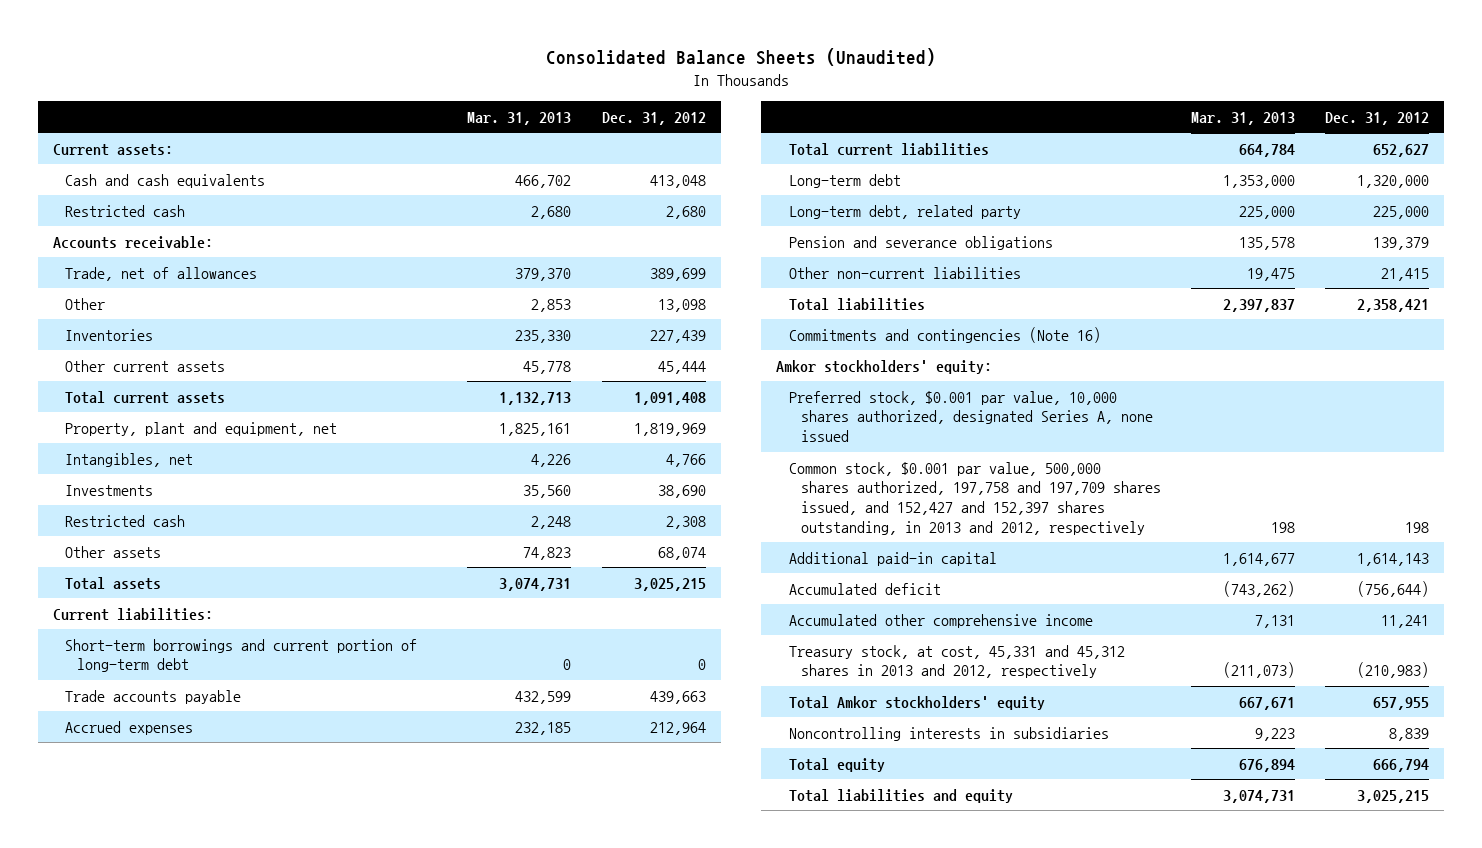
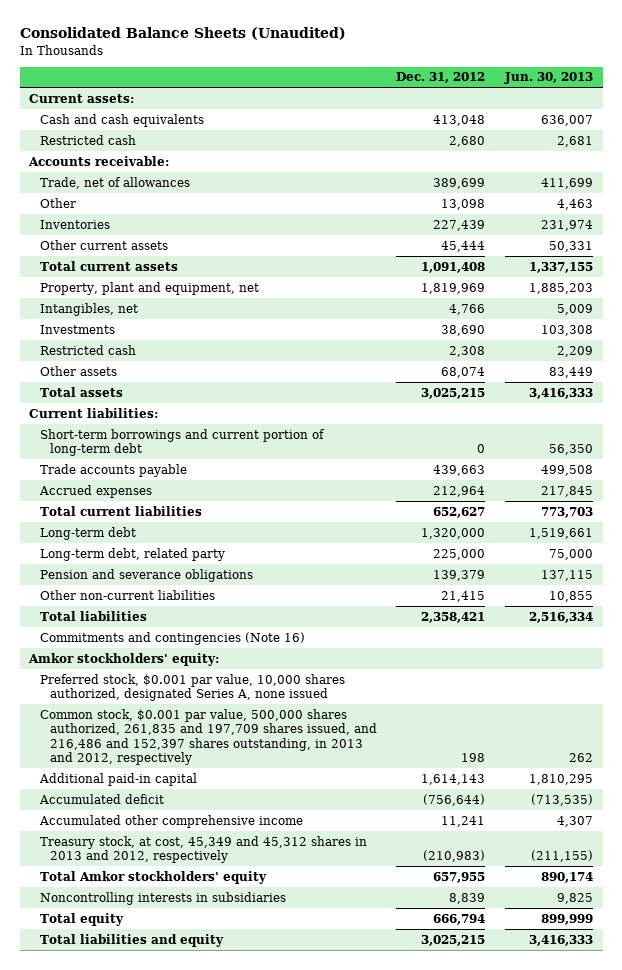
[467,111,572,125] Mar. 31, 2013 -> none
none -> [503,72,593,85] Jun. 30, 2013
[788,461,1161,535] Common stock, $0.001 par value, 500,000 shares authorized, 197,758 and 197,709 shares issued, and 152,427 and 152,397 shares outstanding, in 2013 and 2012, respectively -> [39,708,377,765] Common stock, $0.001 par value, 500,000 shares authorized, 261,835 and 197,709 shares issued, and 216,486 and 152,397 shares outstanding, in 2013 and 2012, respectively
[788,644,1125,679] Treasury stock, at cost, 45,331 and 45,312 shares in 2013 and 2012, respectively -> [39,835,367,864] Treasury stock, at cost, 45,349 and 45,312 shares in 2013 and 2012, respectively

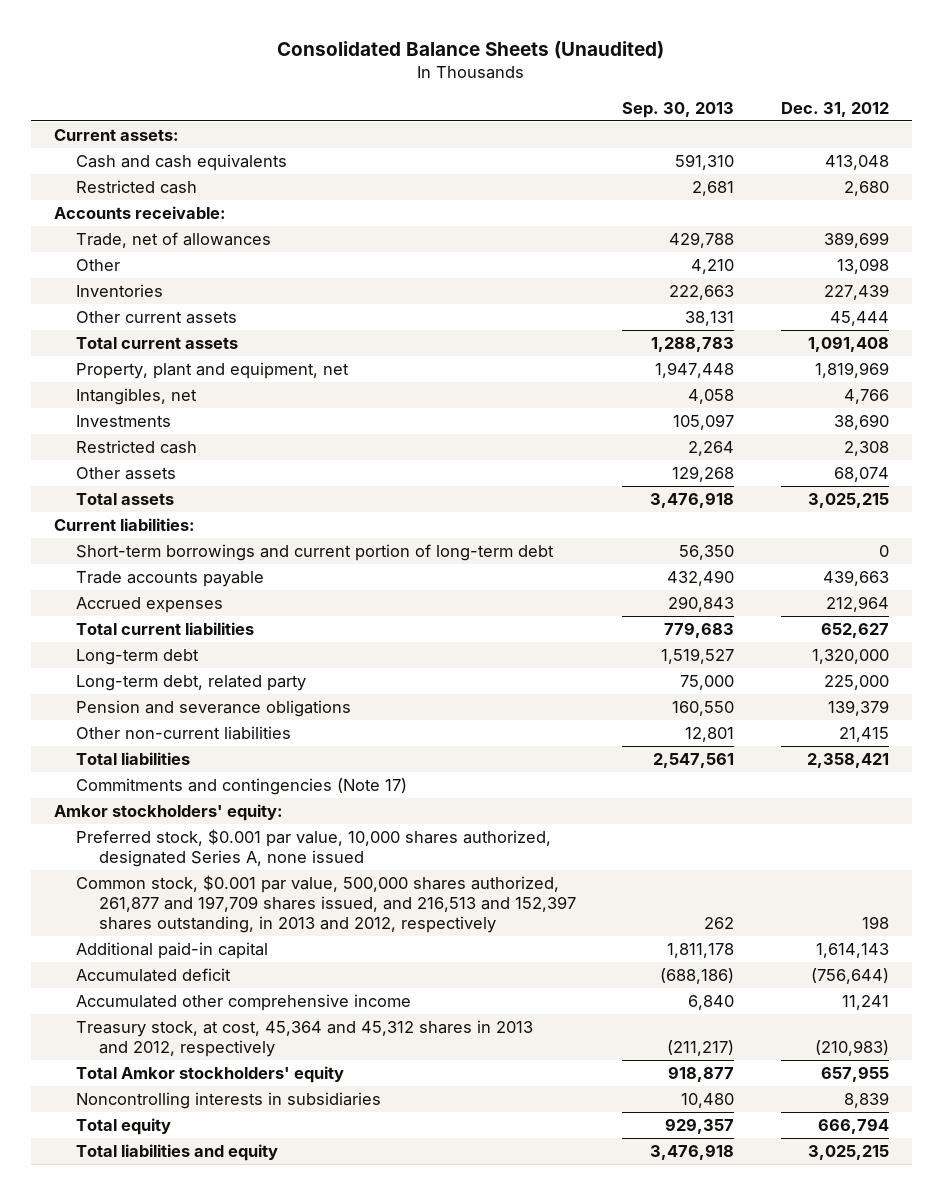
[503,72,593,85] Jun. 30, 2013 -> none
none -> [622,101,735,118] Sep. 30, 2013
[39,631,305,645] Commitments and contingencies (Note 16) -> [76,778,408,796] Commitments and contingencies (Note 17)
[39,708,377,765] Common stock, $0.001 par value, 500,000 shares authorized, 261,835 and 197,709 shares issued, and 216,486 and 152,397 shares outstanding, in 2013 and 2012, respectively -> [76,875,576,933] Common stock, $0.001 par value, 500,000 shares authorized, 261,877 and 197,709 shares issued, and 216,513 and 152,397 shares outstanding, in 2013 and 2012, respectively
[39,835,367,864] Treasury stock, at cost, 45,349 and 45,312 shares in 2013 and 2012, respectively -> [76,1020,534,1057] Treasury stock, at cost, 45,364 and 45,312 shares in 2013 and 2012, respectively

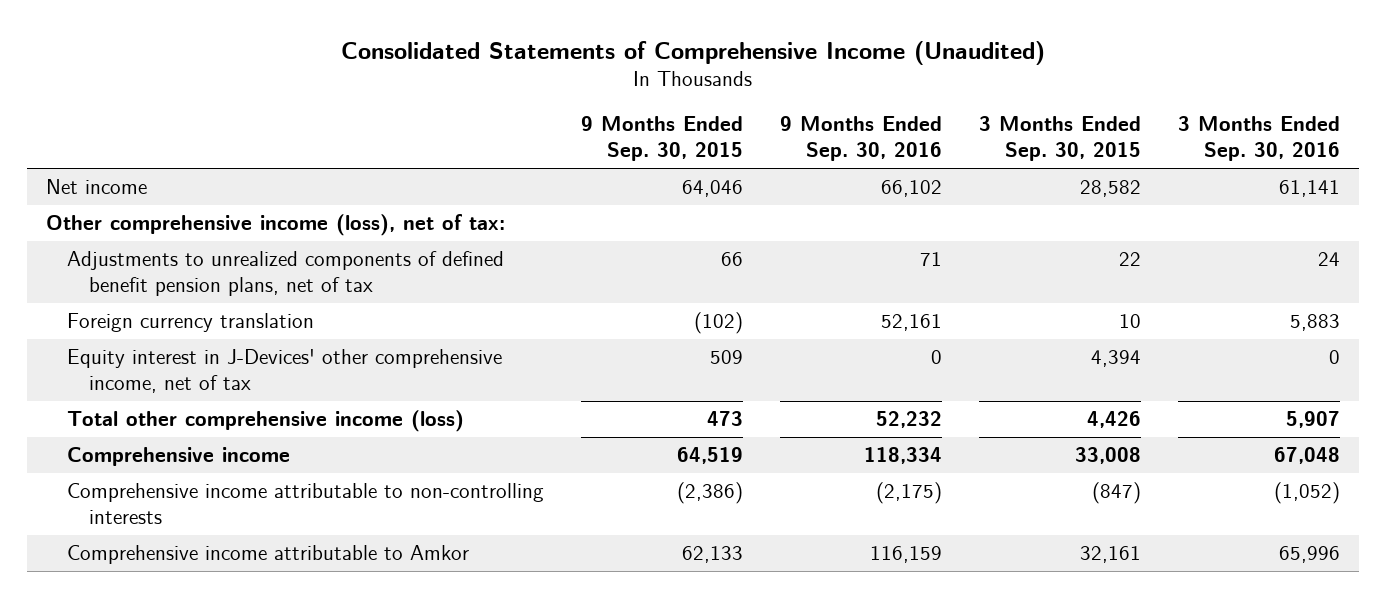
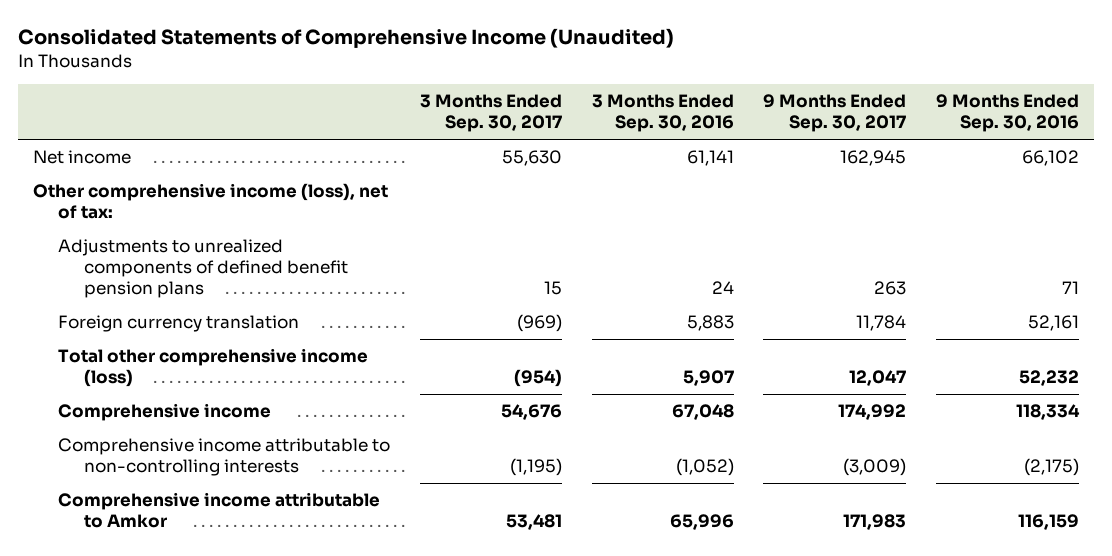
[581,116,744,162] 9 Months Ended Sep. 30, 2015 -> none
[979,116,1142,162] 3 Months Ended Sep. 30, 2015 -> none
none -> [419,93,562,132] 3 Months Ended Sep. 30, 2017
none -> [763,93,907,132] 9 Months Ended Sep. 30, 2017
[67,250,505,296] Adjustments to unrealized components of defined benefit pension plans, net of tax -> [58,239,348,299] Adjustments to unrealized components of defined benefit pension plans
[67,348,503,393] Equity interest in J-Devices' other comprehensive income, net of tax -> none

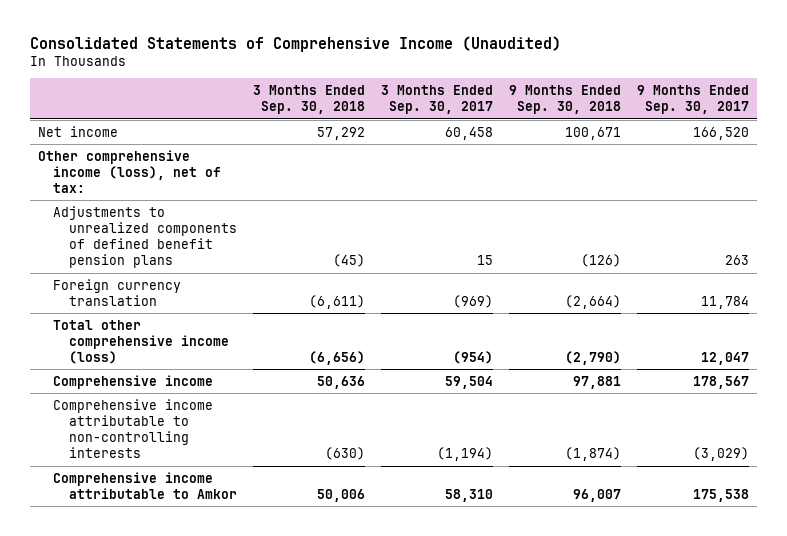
[591,93,734,132] 3 Months Ended Sep. 30, 2016 -> none
[935,93,1079,132] 9 Months Ended Sep. 30, 2016 -> none
none -> [253,84,366,115] 3 Months Ended Sep. 30, 2018
none -> [509,84,622,115] 9 Months Ended Sep. 30, 2018
[501,150,562,167] 55,630 -> [445,126,494,140] 60,458
[840,150,907,167] 162,945 -> [693,126,750,140] 166,520
[500,404,562,421] 54,676 -> [445,375,494,389] 59,504
[838,404,907,421] 174,992 -> [693,375,750,389] 178,567
[509,458,562,477] (1,195) -> [437,447,494,462] (1,194)
[843,458,907,477] (3,009) -> [693,447,750,462] (3,029)
[505,514,562,531] 53,481 -> [445,488,494,502] 58,310
[843,514,907,531] 171,983 -> [693,488,750,502] 175,538

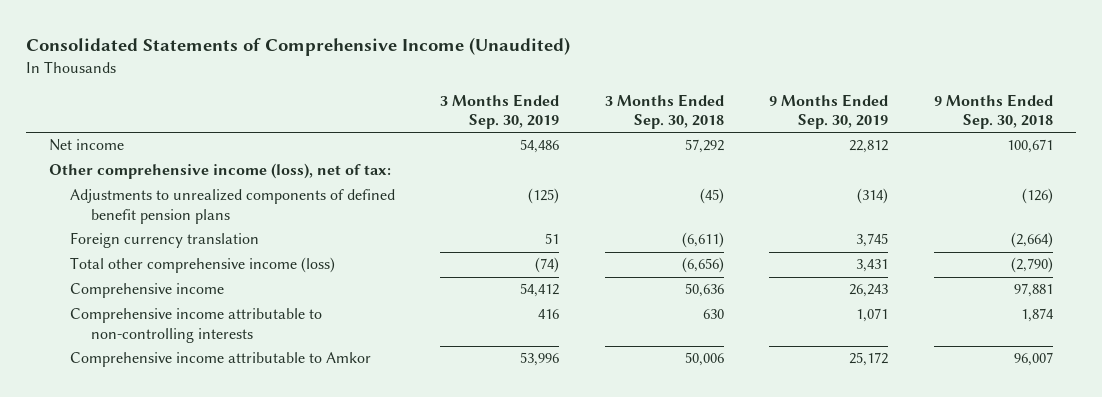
[381,84,494,115] 3 Months Ended Sep. 30, 2017 -> none
[637,84,750,115] 9 Months Ended Sep. 30, 2017 -> none
none -> [440,94,560,130] 3 Months Ended Sep. 30, 2019
none -> [769,94,889,130] 9 Months Ended Sep. 30, 2019
[325,447,366,461] (630) -> [702,309,724,320] 630
[565,447,622,462] (1,874) -> [1020,308,1054,323] 1,874

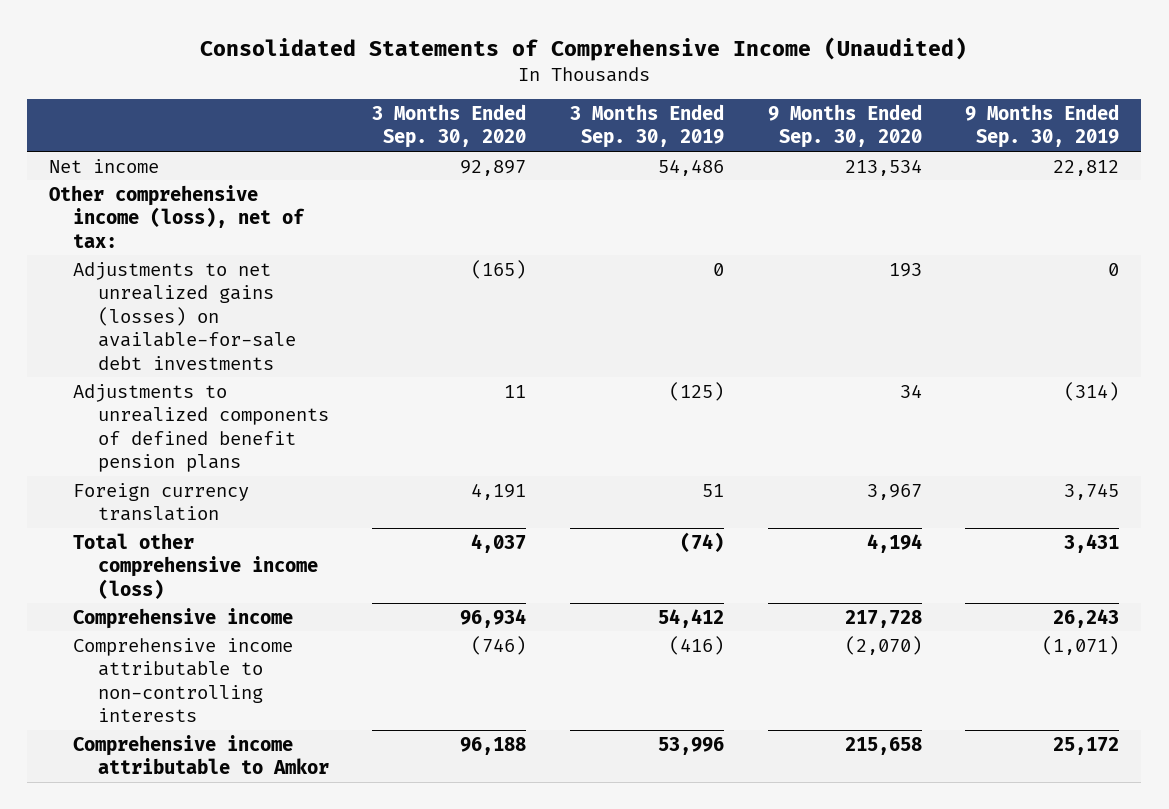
[604,94,724,130] 3 Months Ended Sep. 30, 2018 -> none
[933,94,1053,130] 9 Months Ended Sep. 30, 2018 -> none
none -> [372,103,527,149] 3 Months Ended Sep. 30, 2020
none -> [767,103,922,149] 9 Months Ended Sep. 30, 2020
none -> [73,261,296,370] Adjustments to net unrealized gains (losses) on available-for-sale debt investments
[538,309,560,320] 416 -> [668,635,724,655] (416)
[856,308,889,323] 1,071 -> [1042,635,1120,655] (1,071)

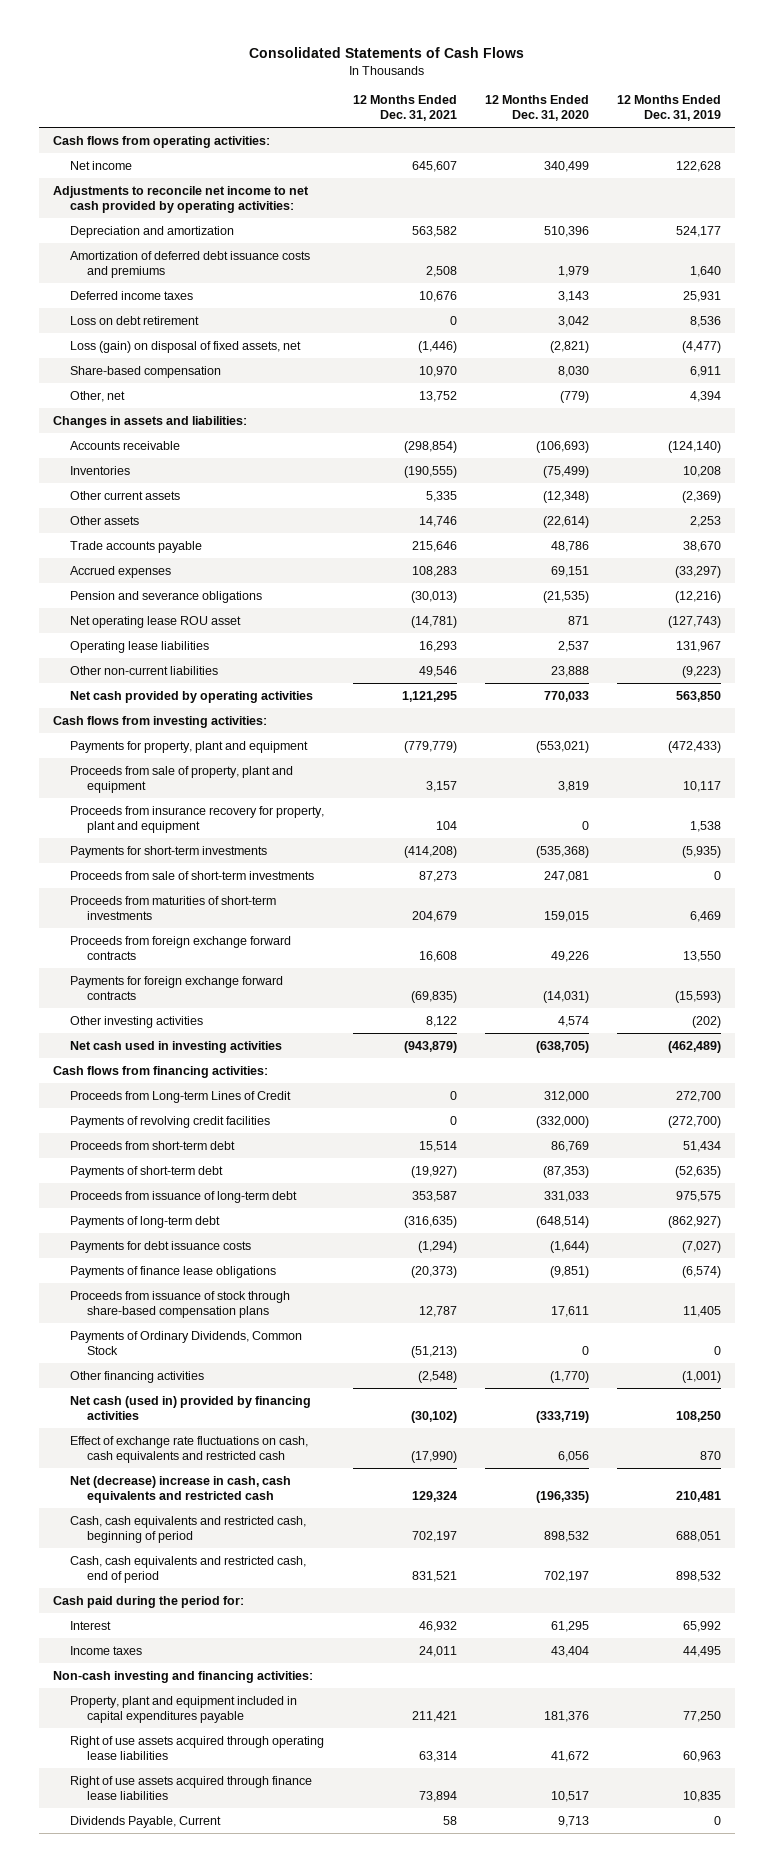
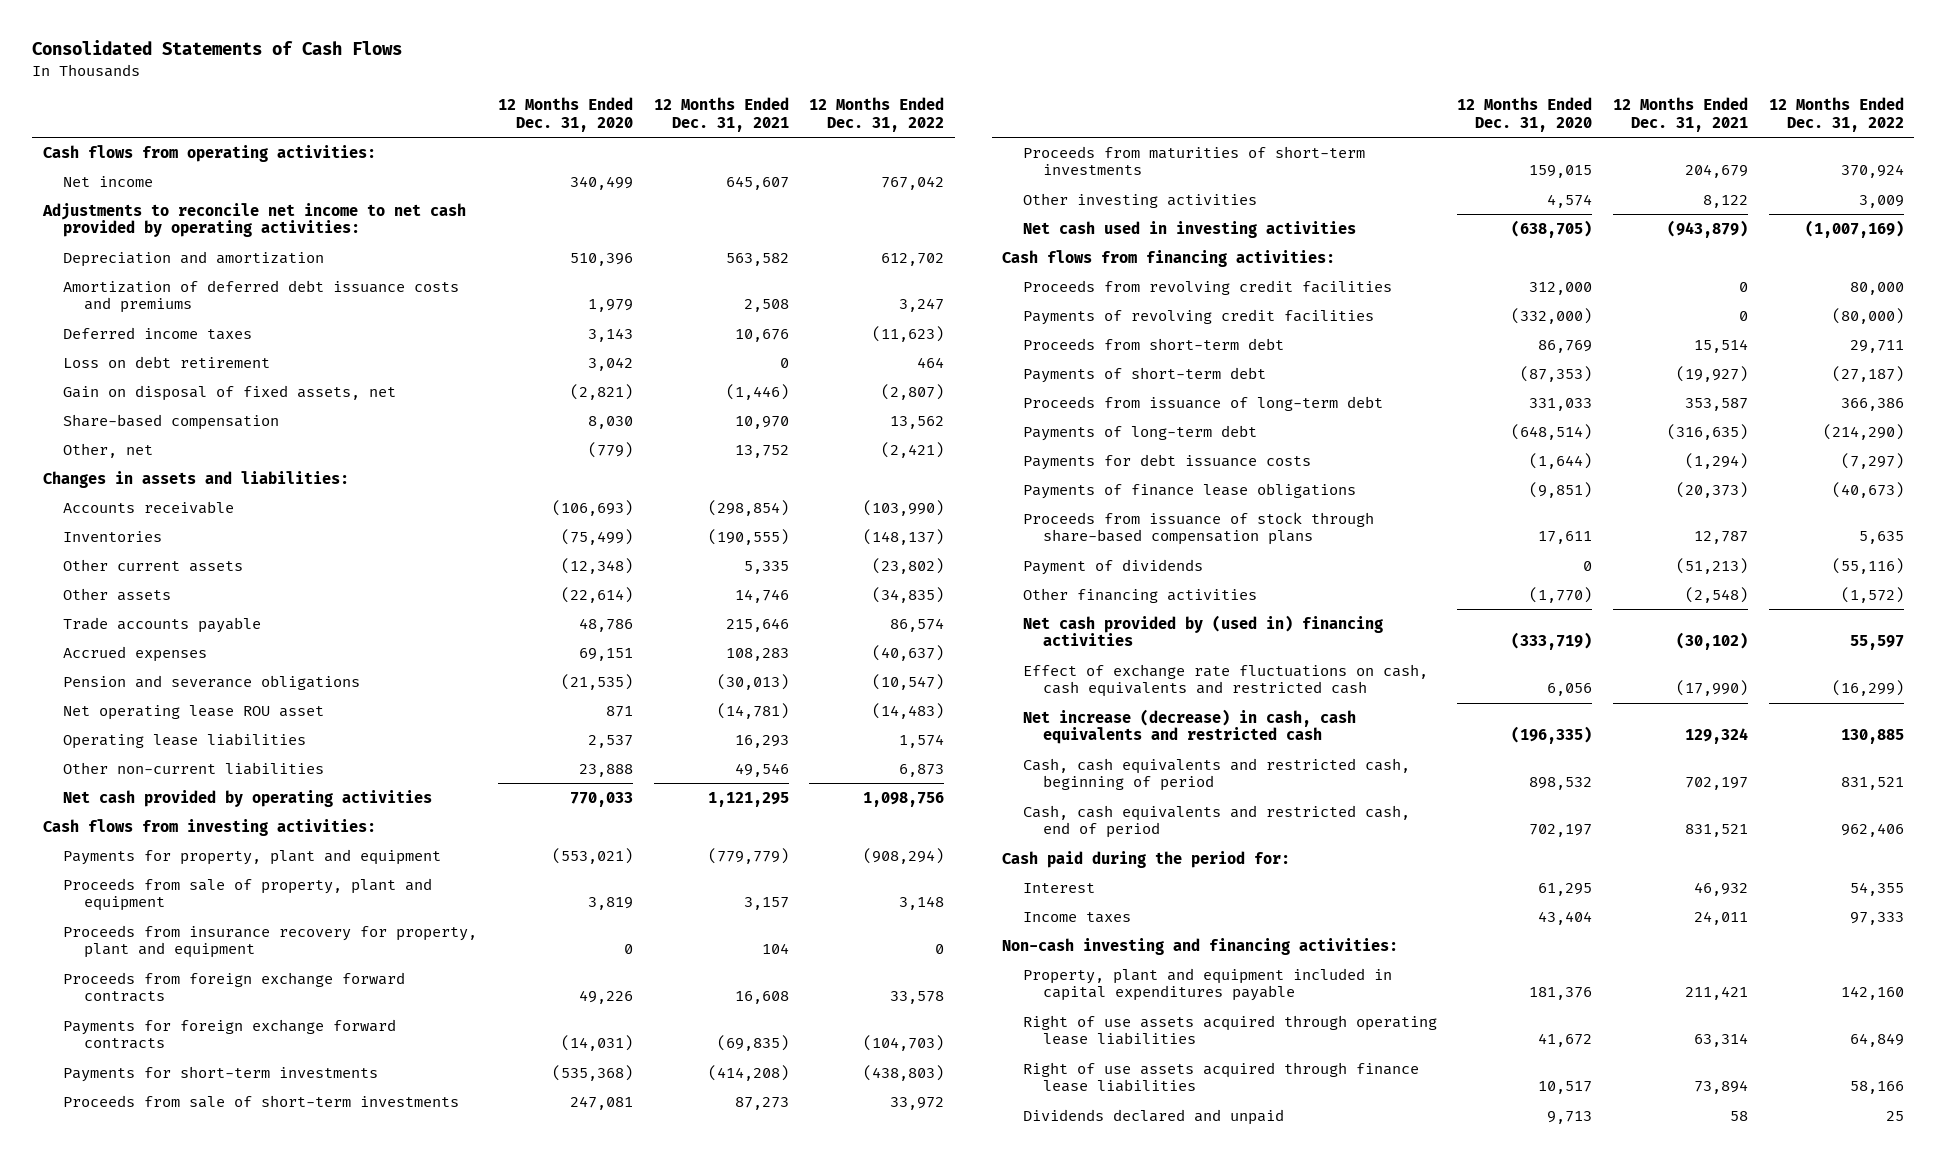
[617,94,722,122] 12 Months Ended Dec. 31, 2019 -> none
none -> [809,97,945,132] 12 Months Ended Dec. 31, 2022
[70,340,302,353] Loss (gain) on disposal of fixed assets, net -> [63,384,397,401] Gain on disposal of fixed assets, net
[70,935,292,961] Proceeds from foreign exchange forward contracts -> [63,971,406,1003] Proceeds from foreign exchange forward contracts
[70,975,284,1001] Payments for foreign exchange forward contracts -> [63,1018,397,1050] Payments for foreign exchange forward contracts
[70,1090,292,1103] Proceeds from Long-term Lines of Credit -> [1022,279,1392,295] Proceeds from revolving credit facilities
[70,1330,303,1356] Payments of Ordinary Dividends, Common Stock -> [1022,558,1203,575] Payment of dividends
[70,1395,312,1421] Net cash (used in) provided by financing activities -> [1022,614,1383,647] Net cash provided by (used in) financing activities
[70,1475,292,1504] Net (decrease) increase in cash, cash equivalents and restricted cash -> [1022,708,1356,745] Net increase (decrease) in cash, cash equivalents and restricted cash
[70,1815,222,1828] Dividends Payable, Current -> [1022,1108,1284,1125] Dividends declared and unpaid

